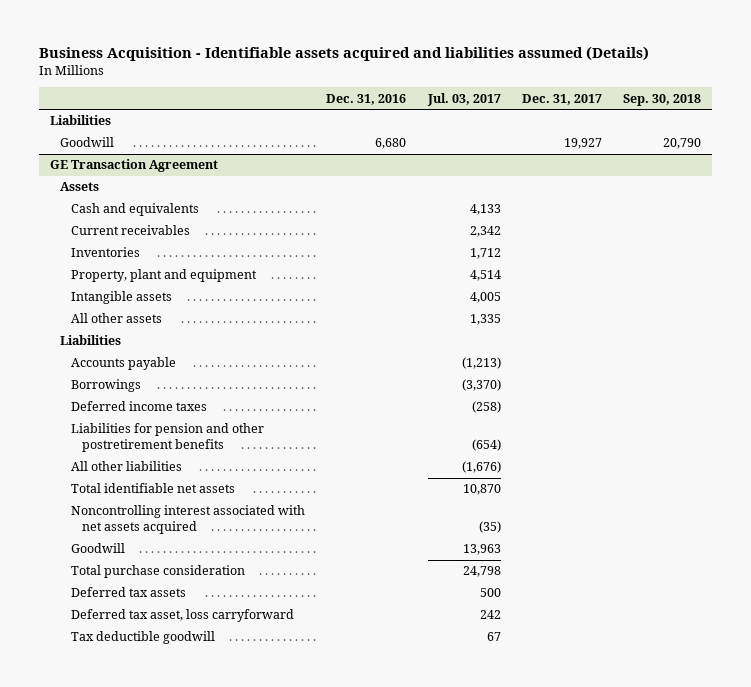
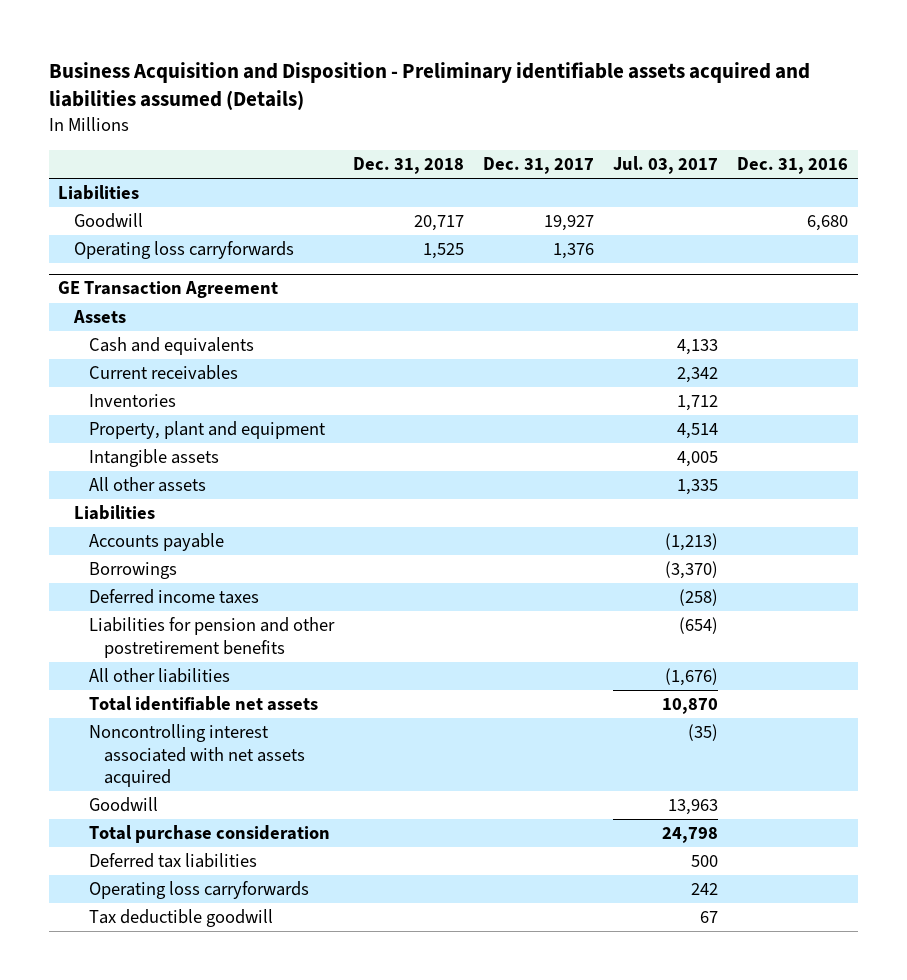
[39,46,650,62] Business Acquisition - Identifiable assets acquired and liabilities assumed (Details) -> [48,61,810,111] Business Acquisition and Disposition - Preliminary identifiable assets acquired and liabilities assumed (Details)
[623,93,702,106] Sep. 30, 2018 -> none
none -> [352,156,464,174] Dec. 31, 2018
none -> [73,241,294,260] Operating loss carryforwards
[70,587,186,598] Deferred tax assets -> [88,853,257,869] Deferred tax liabilities
[70,609,294,623] Deferred tax asset, loss carryforward -> [88,881,309,900] Operating loss carryforwards

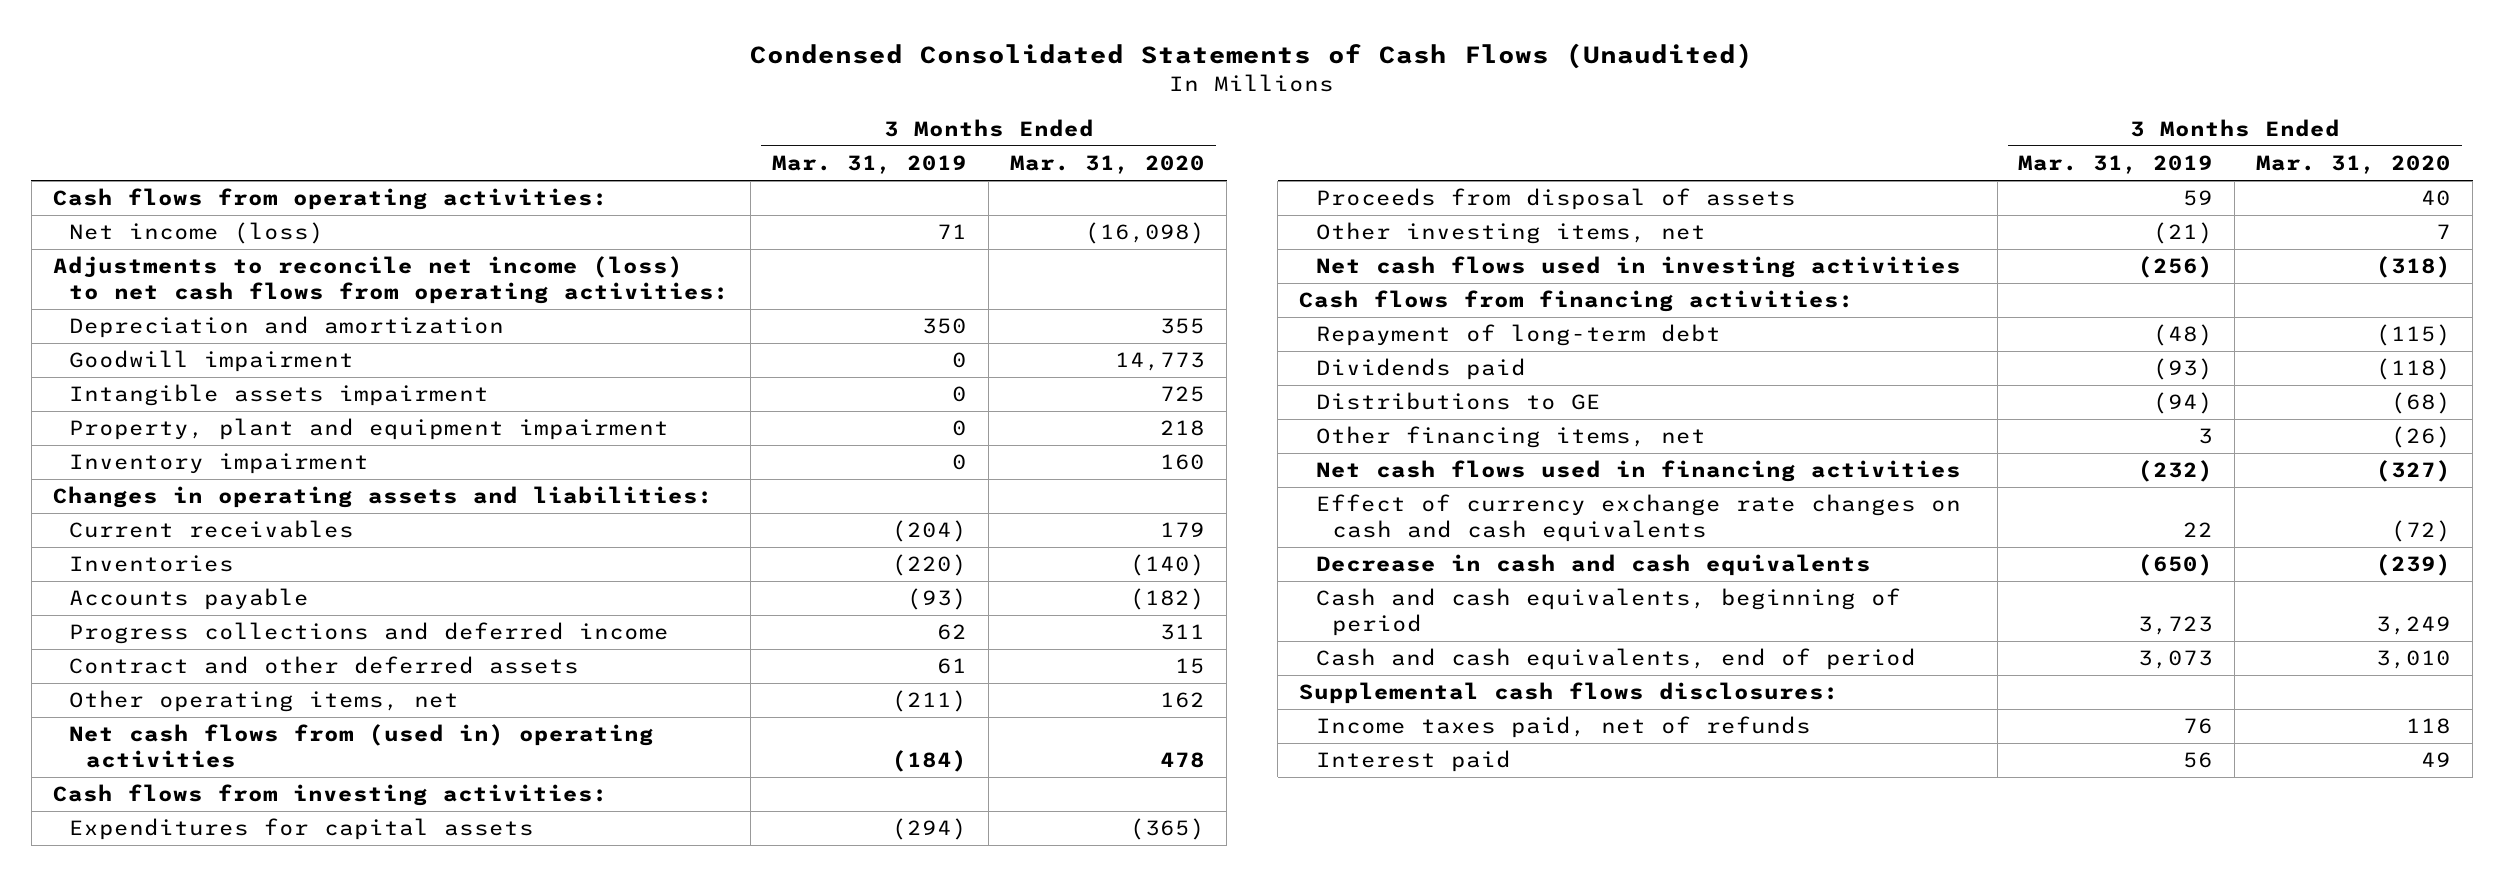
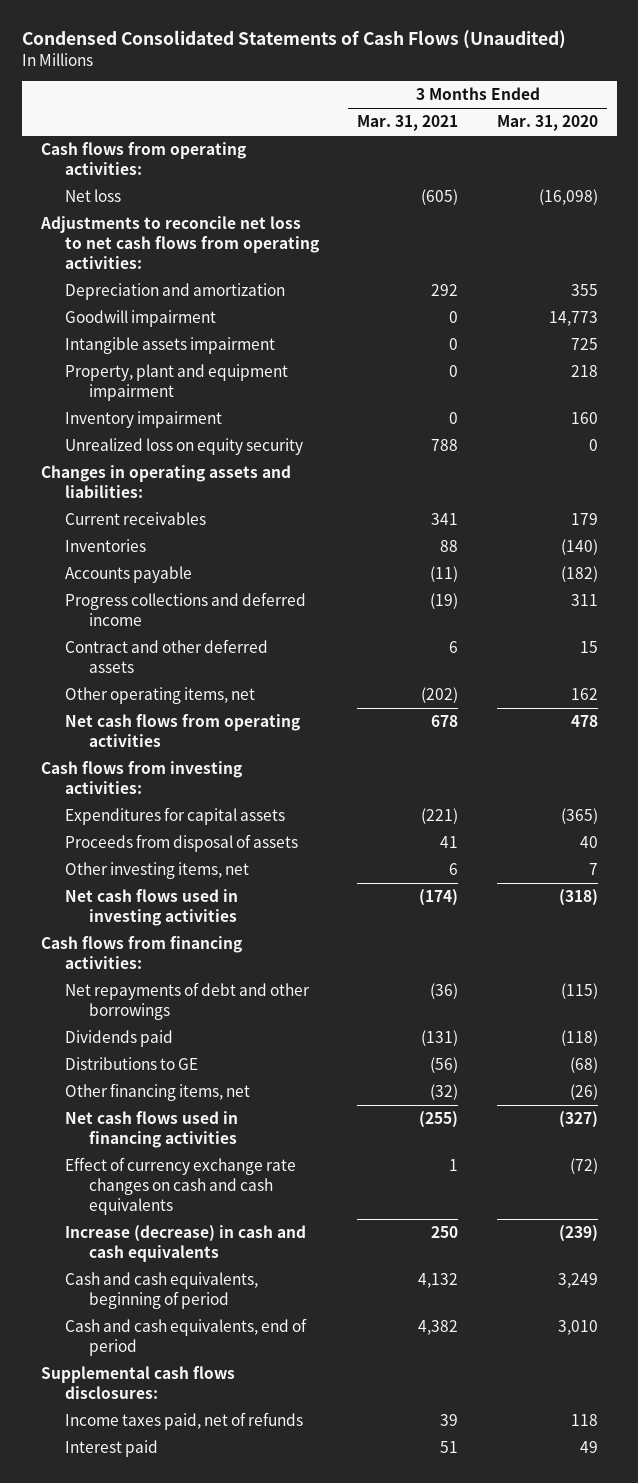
[772,155,968,175] Mar. 31, 2019 -> none
none -> [357,115,459,132] Mar. 31, 2021
[69,222,325,245] Net income (loss) -> [64,189,121,203] Net loss
[52,256,730,304] Adjustments to reconcile net income (loss) to net cash flows from operating activities: -> [39,216,319,269] Adjustments to reconcile net loss to net cash flows from operating activities:
none -> [64,438,303,456] Unrealized loss on equity security
[69,724,655,768] Net cash flows from (used in) operating activities -> [64,714,300,747] Net cash flows from operating activities
[1315,324,1721,347] Repayment of long-term debt -> [64,982,310,1020] Net repayments of debt and other borrowings
[1315,554,1871,577] Decrease in cash and cash equivalents -> [64,1225,306,1262] Increase (decrease) in cash and cash equivalents

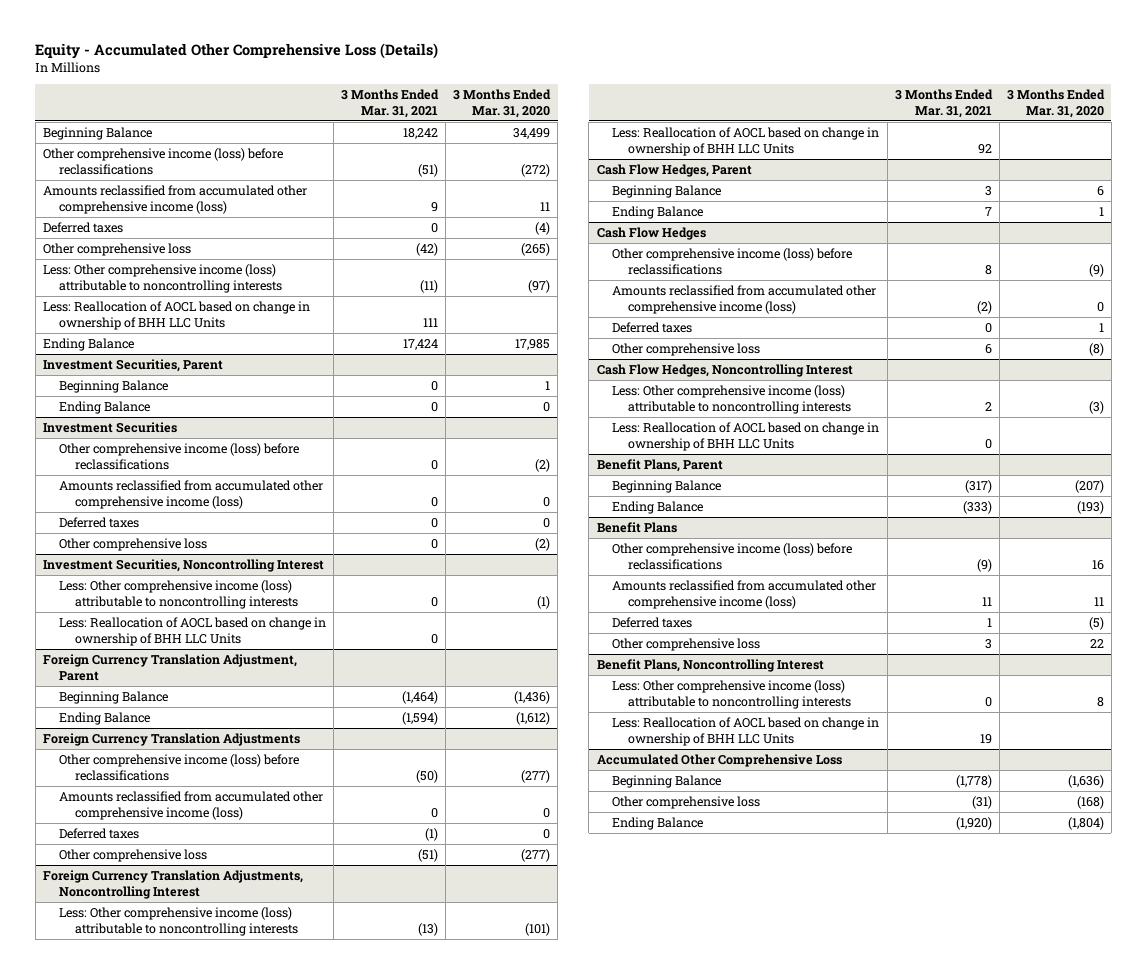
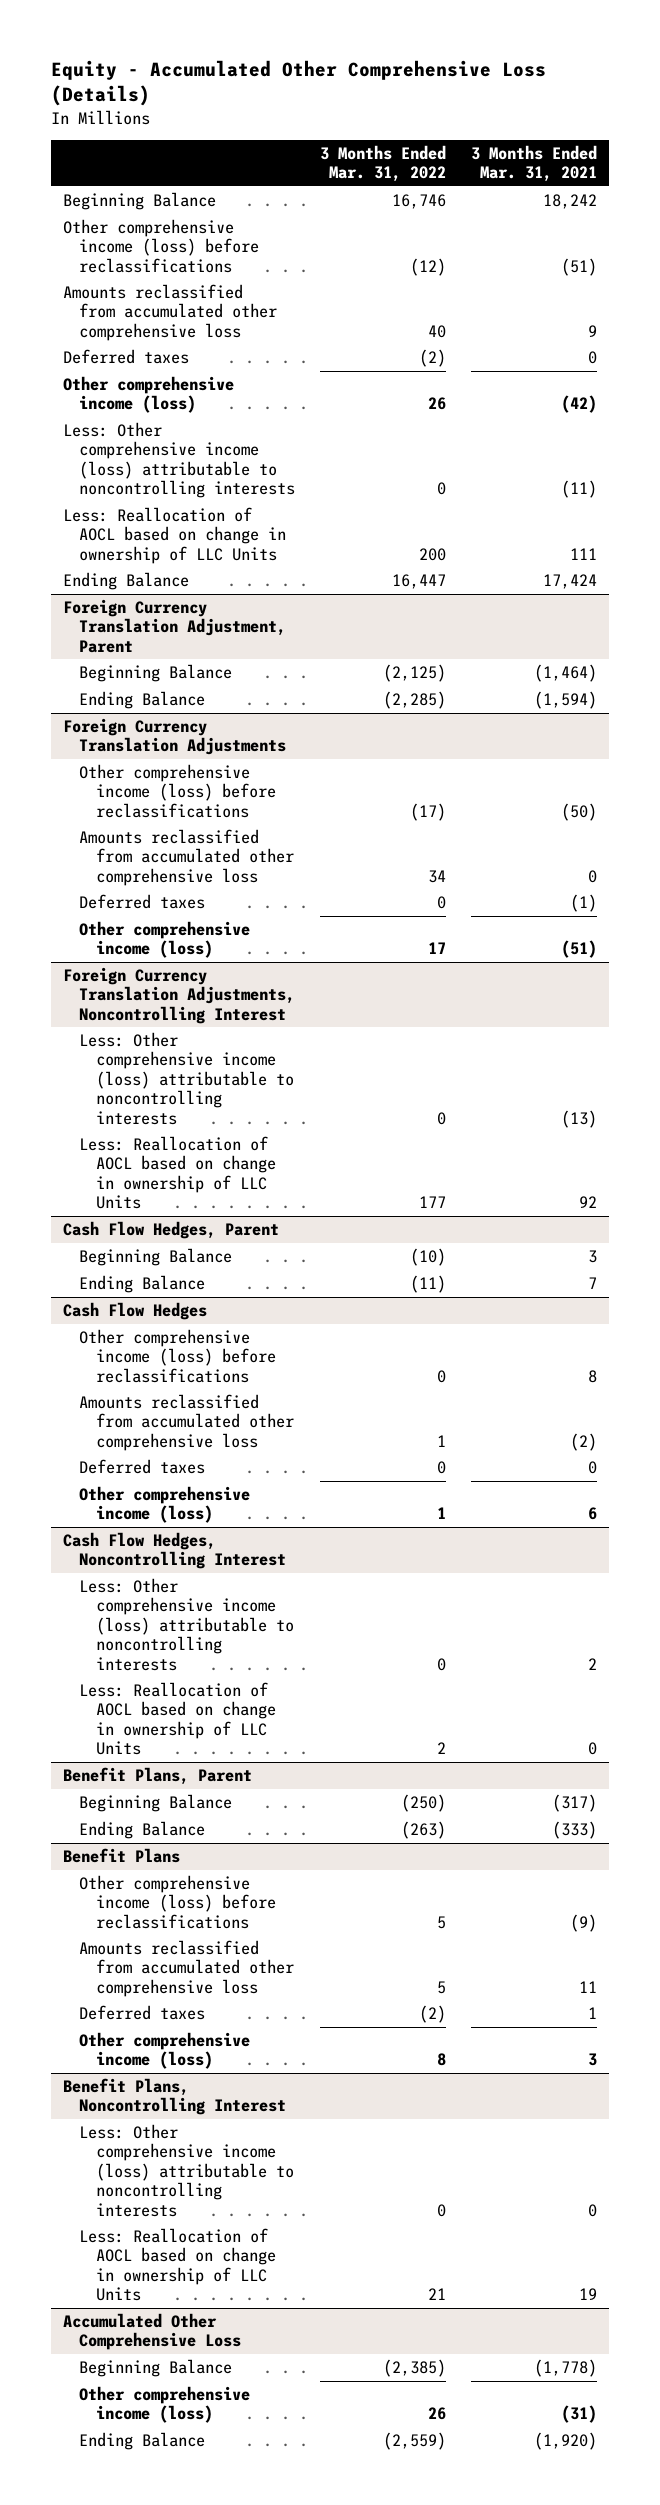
[453,89,552,118] 3 Months Ended Mar. 31, 2020 -> none
none -> [320,144,447,183] 3 Months Ended Mar. 31, 2022
[42,185,307,214] Amounts reclassified from accumulated other comprehensive income (loss) -> [62,284,278,341] Amounts reclassified from accumulated other comprehensive loss
[42,243,191,257] Other comprehensive loss -> [62,376,234,414] Other comprehensive income (loss)
[42,301,310,330] Less: Reallocation of AOCL based on change in ownership of BHH LLC Units -> [62,507,287,564] Less: Reallocation of AOCL based on change in ownership of LLC Units
[42,359,223,373] Investment Securities, Parent -> none
[58,380,168,394] Beginning Balance -> none
[58,401,150,415] Ending Balance -> none
[42,422,177,434] Investment Securities -> none
[58,443,299,470] Other comprehensive income (loss) before reclassifications -> none
[58,480,323,509] Amounts reclassified from accumulated other comprehensive income (loss) -> none
[58,517,139,529] Deferred taxes -> none
[58,538,207,552] Other comprehensive loss -> none
[42,559,324,573] Investment Securities, Noncontrolling Interest -> none
[58,580,298,609] Less: Other comprehensive income (loss) attributable to noncontrolling interests -> none
[58,617,326,646] Less: Reallocation of AOCL based on change in ownership of BHH LLC Units -> none
[58,791,323,820] Amounts reclassified from accumulated other comprehensive income (loss) -> [79,829,294,886] Amounts reclassified from accumulated other comprehensive loss
[58,849,207,863] Other comprehensive loss -> [79,921,251,959] Other comprehensive income (loss)
[612,127,880,156] Less: Reallocation of AOCL based on change in ownership of BHH LLC Units -> [79,1136,276,1210] Less: Reallocation of AOCL based on change in ownership of LLC Units
[612,285,877,314] Amounts reclassified from accumulated other comprehensive income (loss) -> [79,1394,294,1451] Amounts reclassified from accumulated other comprehensive loss
[612,343,761,357] Other comprehensive loss -> [79,1486,251,1524] Other comprehensive income (loss)
[612,422,880,451] Less: Reallocation of AOCL based on change in ownership of BHH LLC Units -> [79,1682,276,1756] Less: Reallocation of AOCL based on change in ownership of LLC Units
[612,580,877,609] Amounts reclassified from accumulated other comprehensive income (loss) -> [79,1940,294,1997] Amounts reclassified from accumulated other comprehensive loss
[612,638,761,652] Other comprehensive loss -> [79,2032,251,2070] Other comprehensive income (loss)
[612,717,880,746] Less: Reallocation of AOCL based on change in ownership of BHH LLC Units -> [79,2228,276,2302] Less: Reallocation of AOCL based on change in ownership of LLC Units
[612,796,761,810] Other comprehensive loss -> [79,2386,251,2424] Other comprehensive income (loss)

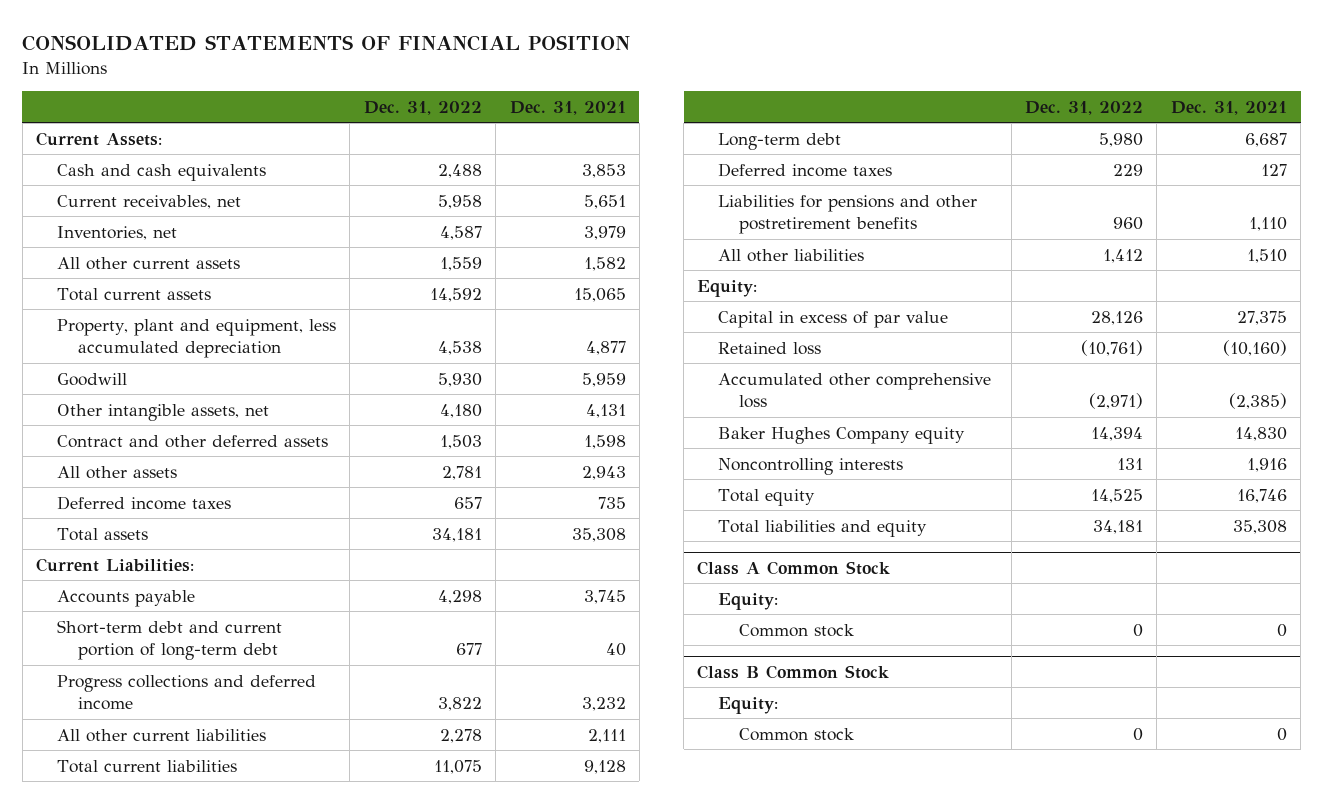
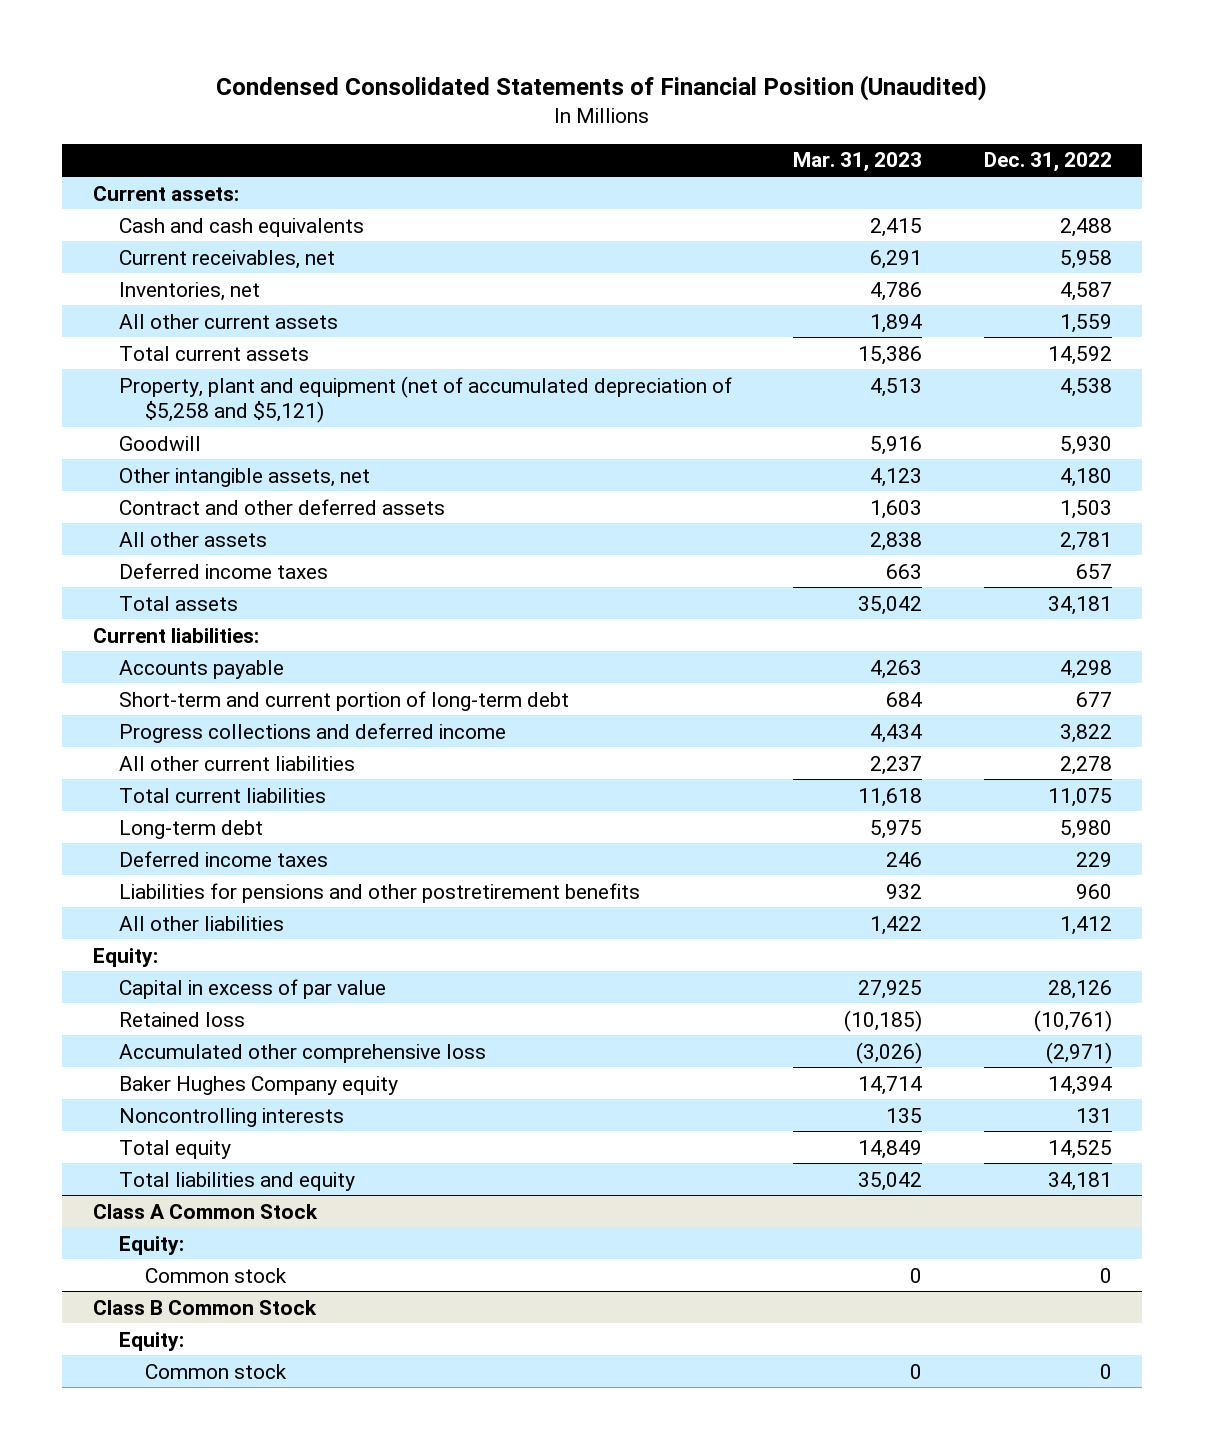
[22,34,631,51] CONSOLIDATED STATEMENTS OF FINANCIAL POSITION -> [216,74,988,101] Condensed Consolidated Statements of Financial Position (Unaudited)
[509,100,626,115] Dec. 31, 2021 -> none
none -> [793,152,923,173] Mar. 31, 2023
[36,131,163,146] Current Assets: -> [93,185,240,201] Current assets:
[57,318,337,359] Property, plant and equipment, less accumulated depreciation -> [118,375,732,424] Property, plant and equipment (net of accumulated depreciation of $5,258 and $5,121)
[36,557,195,572] Current Liabilities: -> [93,627,260,643] Current liabilities:
[57,619,283,661] Short-term debt and current portion of long-term debt -> [118,690,569,711] Short-term and current portion of long-term debt

